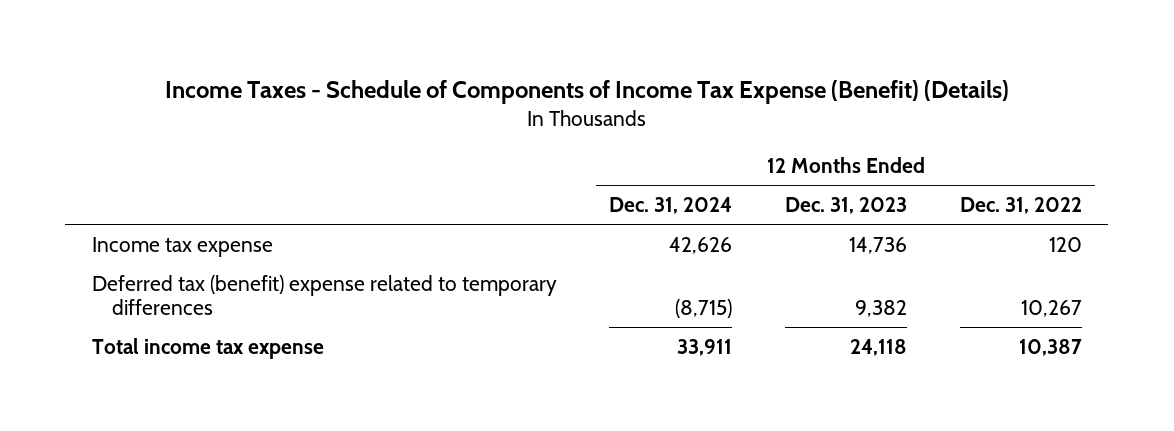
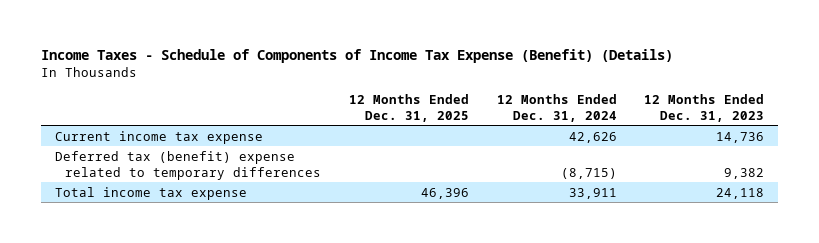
[959,196,1082,214] Dec. 31, 2022 -> none
none -> [348,93,469,122] 12 Months Ended Dec. 31, 2025
[91,236,273,257] Income tax expense -> [54,130,263,144] Current income tax expense

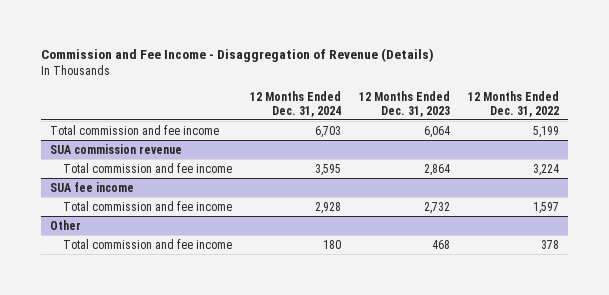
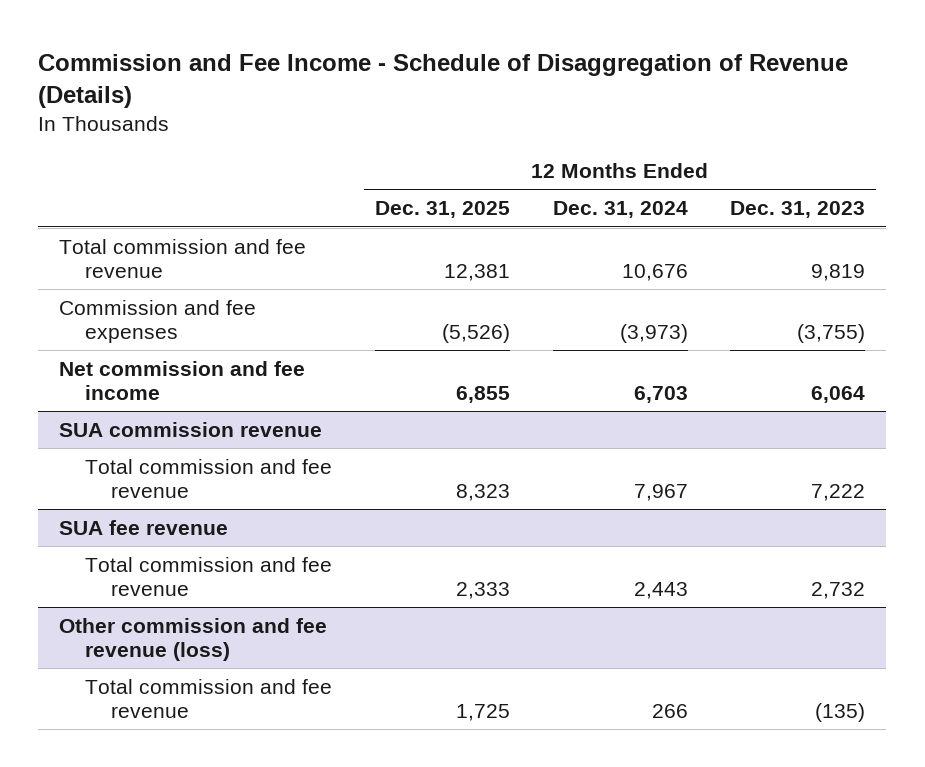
[40,48,434,63] Commission and Fee Income - Disaggregation of Revenue (Details) -> [38,53,849,109] Commission and Fee Income - Schedule of Disaggregation of Revenue (Details)
[467,90,559,117] 12 Months Ended Dec. 31, 2022 -> none
none -> [374,201,510,219] Dec. 31, 2025
[49,124,219,135] Total commission and fee income -> [59,238,307,279] Total commission and fee revenue
[314,125,341,138] 6,703 -> [621,264,688,282] 10,676
[423,125,450,138] 6,064 -> [811,264,866,282] 9,819
none -> [59,299,257,344] Commission and fee expenses
none -> [59,360,306,401] Net commission and fee income
[62,162,232,173] Total commission and fee income -> [85,458,333,499] Total commission and fee revenue
[314,163,341,176] 3,595 -> [633,484,688,502] 7,967
[423,163,450,176] 2,864 -> [811,484,866,502] 7,222
[49,181,134,192] SUA fee income -> [59,519,229,535] SUA fee revenue
[62,200,232,211] Total commission and fee income -> [85,556,333,597] Total commission and fee revenue
[314,201,341,214] 2,928 -> [633,582,688,600] 2,443
[49,219,81,230] Other -> [59,617,328,662] Other commission and fee revenue (loss)
[62,238,232,249] Total commission and fee income -> [85,678,333,719] Total commission and fee revenue
[322,239,341,249] 180 -> [651,704,688,719] 266
[431,239,450,249] 468 -> [815,703,866,723] (135)

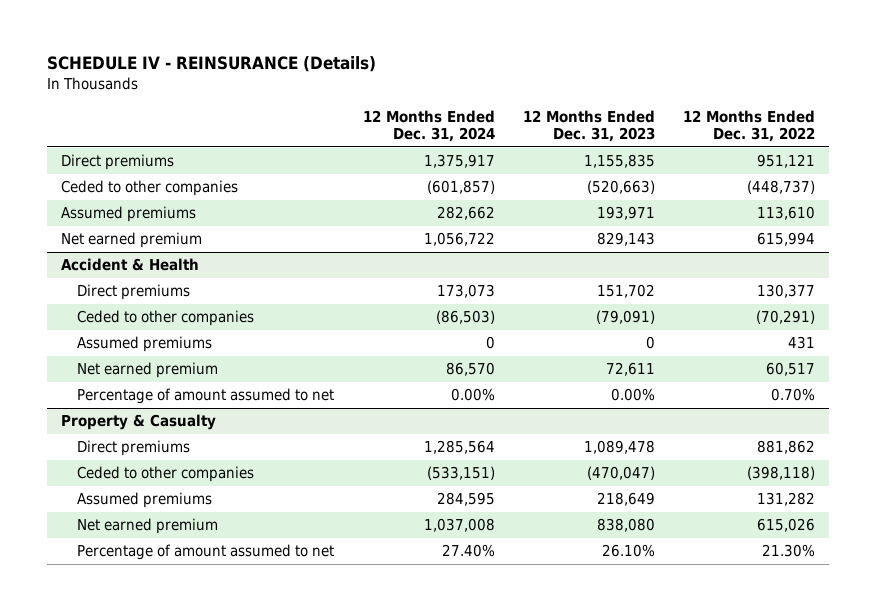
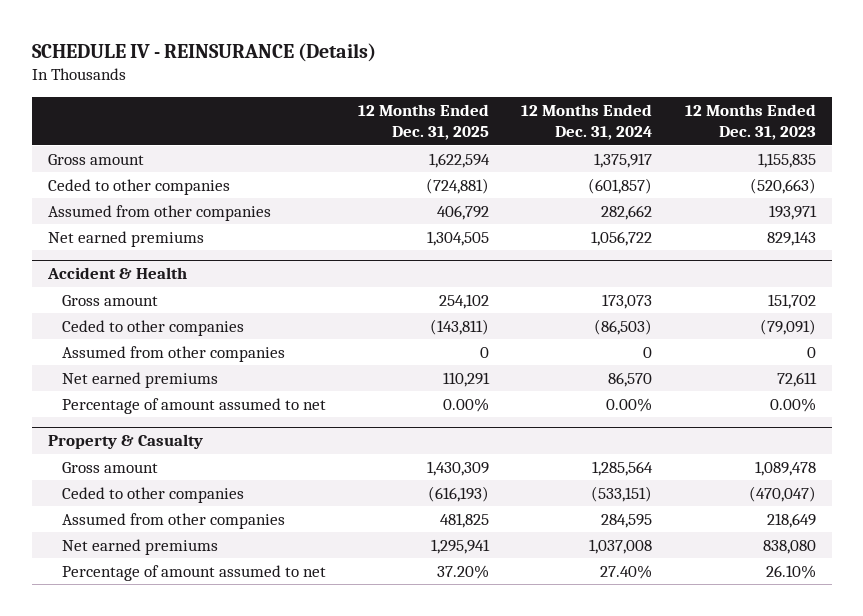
[683,109,816,143] 12 Months Ended Dec. 31, 2022 -> none
none -> [357,103,489,141] 12 Months Ended Dec. 31, 2025
[61,154,175,171] Direct premiums -> [47,153,144,165] Gross amount
[61,206,197,223] Assumed premiums -> [47,204,271,221] Assumed from other companies
[61,232,203,249] Net earned premium -> [47,230,204,247] Net earned premiums
[77,284,191,301] Direct premiums -> [61,294,158,306] Gross amount
[77,336,213,353] Assumed premiums -> [61,345,285,362] Assumed from other companies
[77,362,219,379] Net earned premium -> [61,371,218,388] Net earned premiums
[77,440,191,457] Direct premiums -> [61,461,158,473] Gross amount
[77,492,213,509] Assumed premiums -> [61,512,285,529] Assumed from other companies
[77,518,219,535] Net earned premium -> [61,538,218,555] Net earned premiums

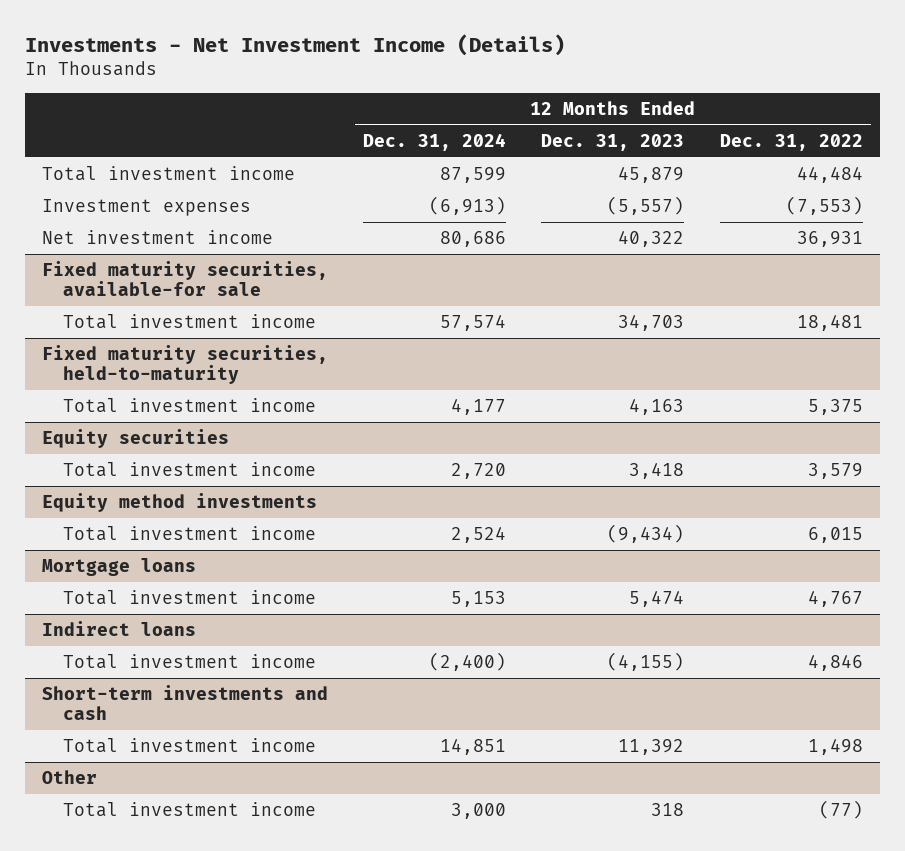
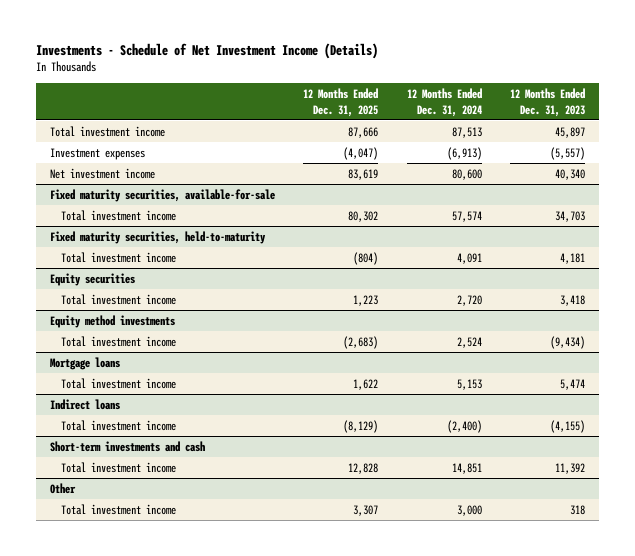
[24,33,565,56] Investments - Net Investment Income (Details) -> [35,42,378,59] Investments - Schedule of Net Investment Income (Details)
[719,133,863,151] Dec. 31, 2022 -> none
none -> [303,87,379,117] 12 Months Ended Dec. 31, 2025
[440,167,507,184] 87,599 -> [451,126,482,138] 87,513
[618,166,685,184] 45,879 -> [554,126,585,138] 45,897
[440,231,507,248] 80,686 -> [451,168,482,180] 80,600
[618,230,685,248] 40,322 -> [554,168,585,180] 40,340
[42,261,329,297] Fixed maturity securities, available-for sale -> [50,188,276,202] Fixed maturity securities, available-for-sale
[451,398,507,416] 4,177 -> [456,252,482,264] 4,091
[629,398,685,416] 4,163 -> [559,252,585,264] 4,181

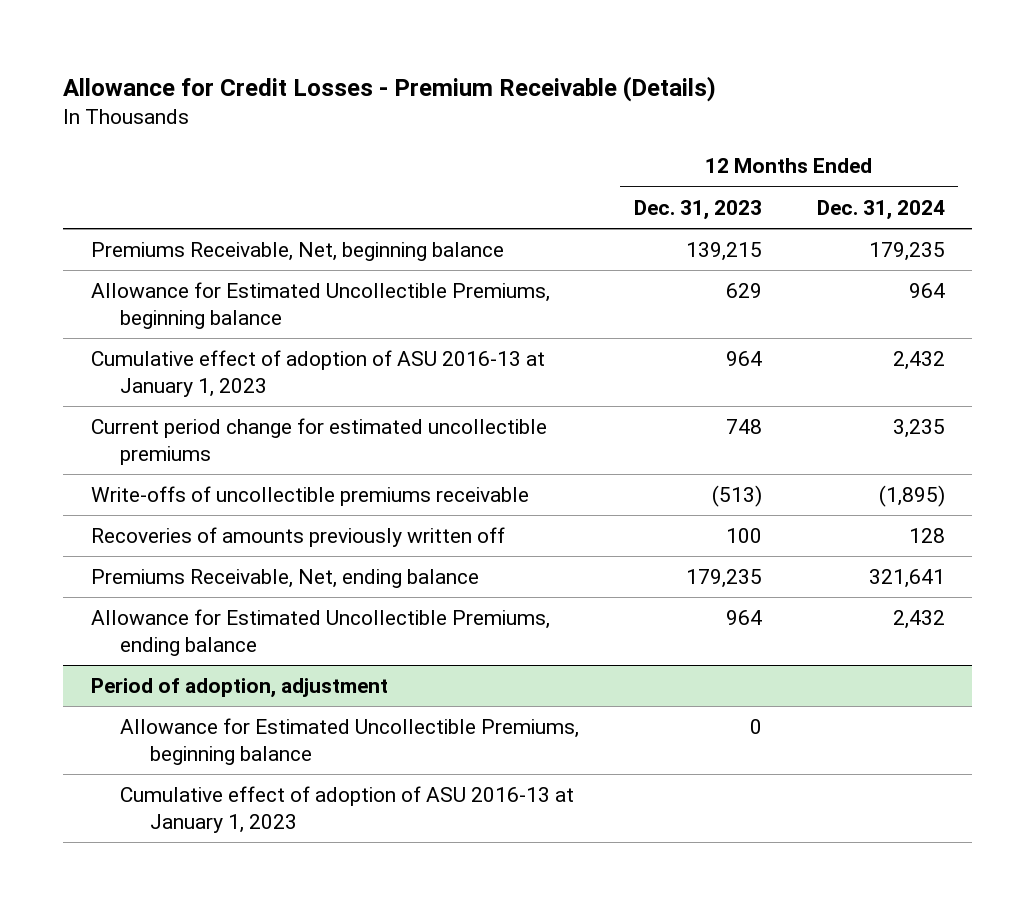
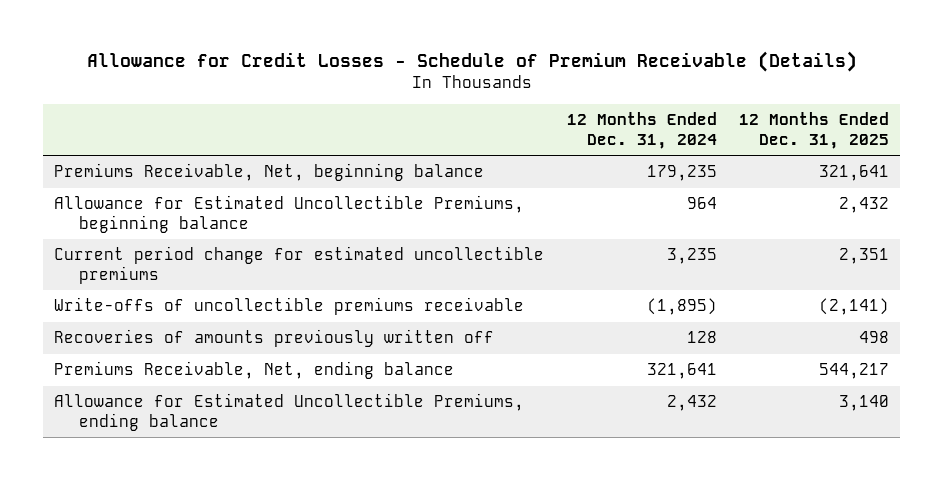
[63,75,717,102] Allowance for Credit Losses - Premium Receivable (Details) -> [86,51,857,73] Allowance for Credit Losses - Schedule of Premium Receivable (Details)
[634,199,763,220] Dec. 31, 2023 -> none
none -> [739,112,890,149] 12 Months Ended Dec. 31, 2025
[90,350,545,398] Cumulative effect of adoption of ASU 2016-13 at January 1, 2023 -> none
[90,678,388,699] Period of adoption, adjustment -> none
[120,718,580,766] Allowance for Estimated Uncollectible Premiums, beginning balance -> none
[120,786,575,834] Cumulative effect of adoption of ASU 2016-13 at January 1, 2023 -> none

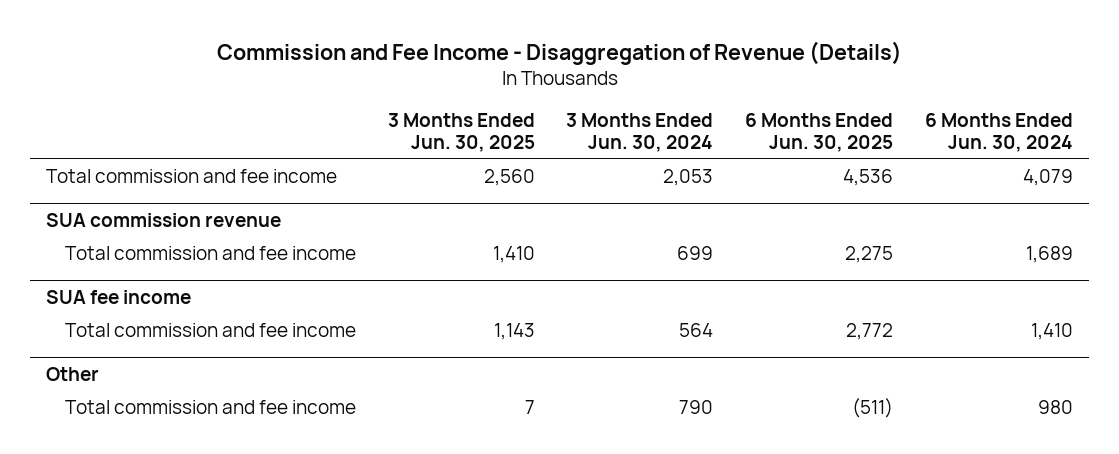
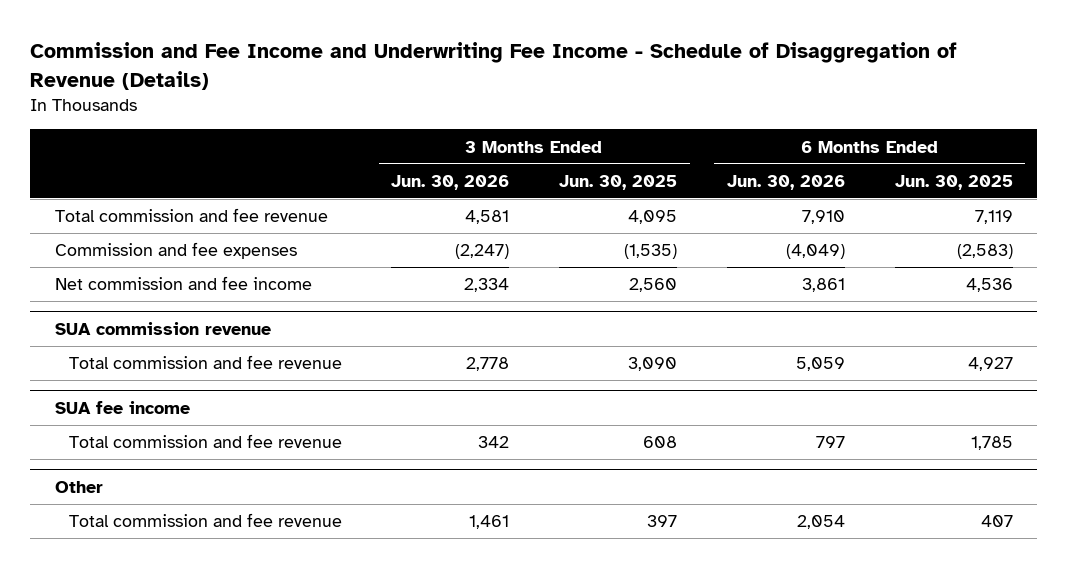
[216,40,902,65] Commission and Fee Income - Disaggregation of Revenue (Details) -> [30,42,958,90] Commission and Fee Income and Underwriting Fee Income - Schedule of Disaggregation of Revenue (Details)
[566,113,714,153] 3 Months Ended Jun. 30, 2024 -> none
[924,113,1073,153] 6 Months Ended Jun. 30, 2024 -> none
none -> [391,174,510,190] Jun. 30, 2026
none -> [726,174,845,190] Jun. 30, 2026
[46,169,338,184] Total commission and fee income -> [55,208,329,223] Total commission and fee revenue
[483,169,535,187] 2,560 -> [628,210,678,225] 4,095
[843,169,894,187] 4,536 -> [974,210,1013,225] 7,119
none -> [55,242,298,260] Commission and fee expenses
none -> [55,276,313,291] Net commission and fee income
[64,246,356,261] Total commission and fee income -> [68,355,342,370] Total commission and fee revenue
[492,246,535,264] 1,410 -> [628,357,678,372] 3,090
[845,246,894,264] 2,275 -> [967,357,1013,372] 4,927
[64,323,356,338] Total commission and fee income -> [68,434,342,449] Total commission and fee revenue
[493,323,535,341] 1,143 -> [643,436,678,449] 608
[846,323,894,341] 2,772 -> [970,436,1013,451] 1,785
[64,400,356,415] Total commission and fee income -> [68,513,342,528] Total commission and fee revenue
[524,400,535,415] 7 -> [647,515,678,528] 397
[852,398,894,419] (511) -> [980,515,1013,528] 407

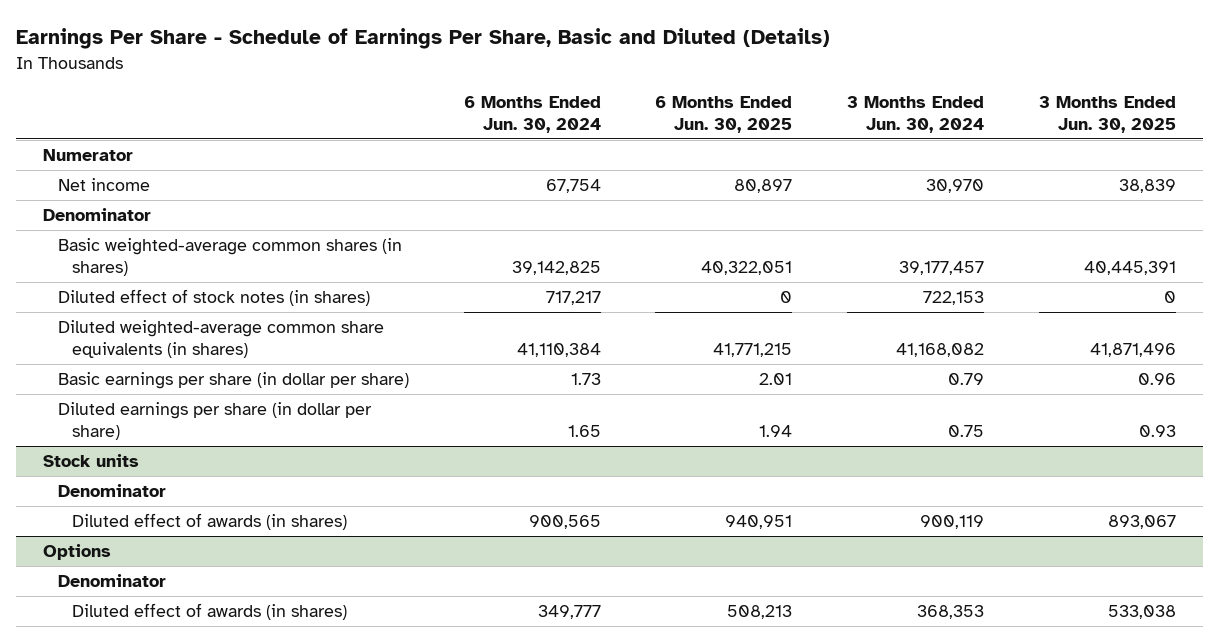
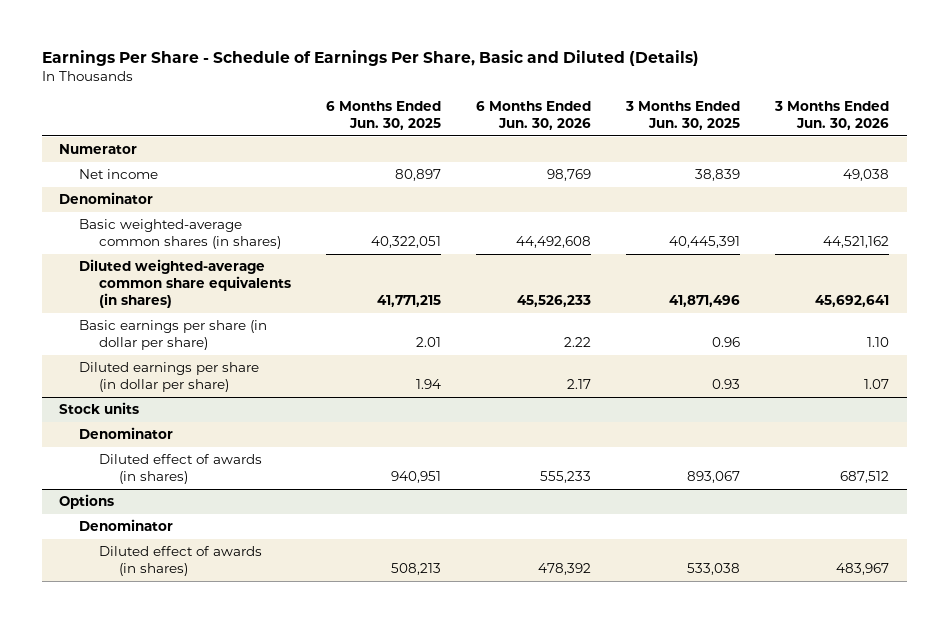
[463,96,601,134] 6 Months Ended Jun. 30, 2024 -> none
[846,96,984,134] 3 Months Ended Jun. 30, 2024 -> none
none -> [476,100,592,131] 6 Months Ended Jun. 30, 2026
none -> [774,100,890,131] 3 Months Ended Jun. 30, 2026
[57,289,370,307] Diluted effect of stock notes (in shares) -> none

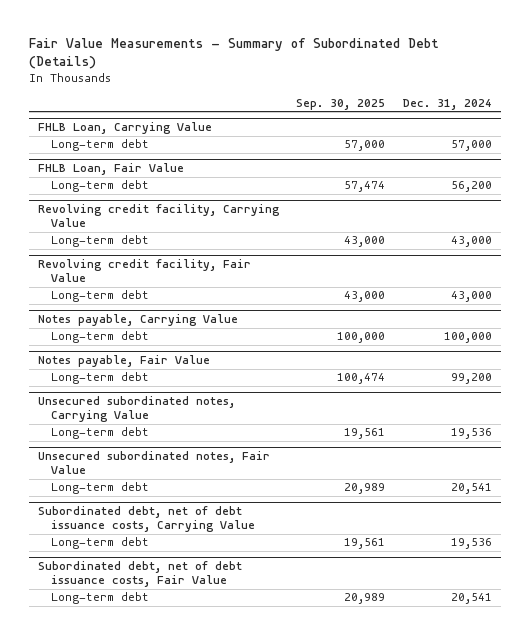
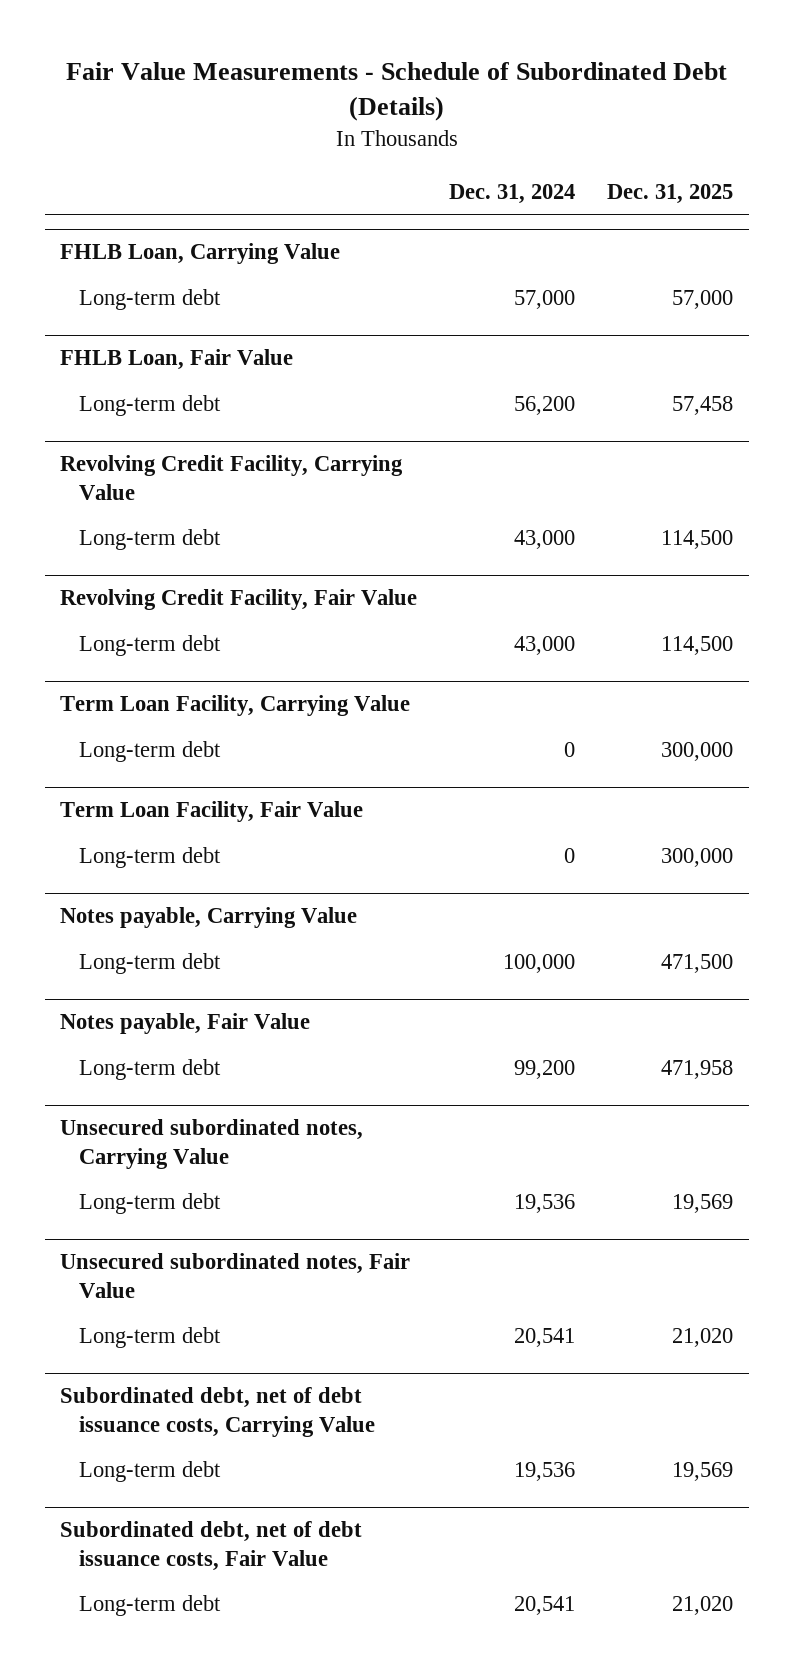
[29,37,440,70] Fair Value Measurements - Summary of Subordinated Debt (Details) -> [65,61,727,122] Fair Value Measurements - Schedule of Subordinated Debt (Details)
[296,98,386,110] Sep. 30, 2025 -> none
none -> [606,183,733,204] Dec. 31, 2025
[38,204,281,228] Revolving credit facility, Carrying Value -> [60,455,404,500] Revolving Credit Facility, Carrying Value
[38,259,252,283] Revolving credit facility, Fair Value -> [60,589,418,611] Revolving Credit Facility, Fair Value
none -> [60,695,411,717] Term Loan Facility, Carrying Value
none -> [78,741,221,763] Long-term debt
none -> [60,801,364,823] Term Loan Facility, Fair Value
none -> [78,847,221,869] Long-term debt

